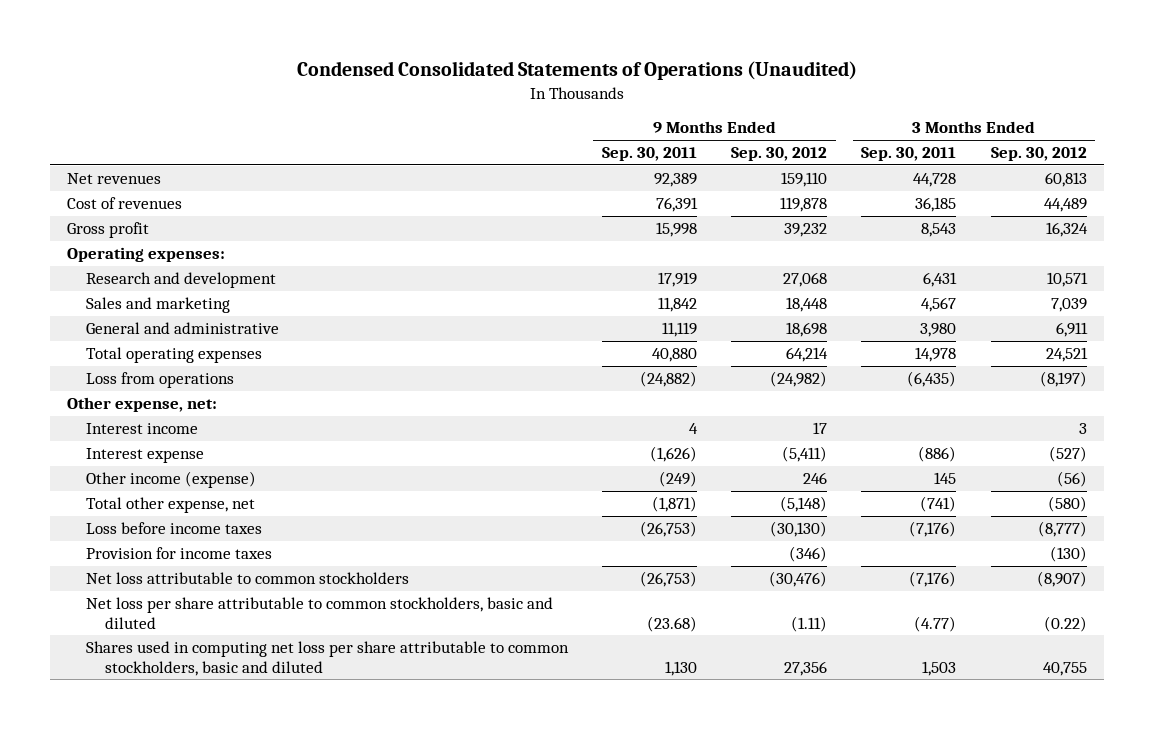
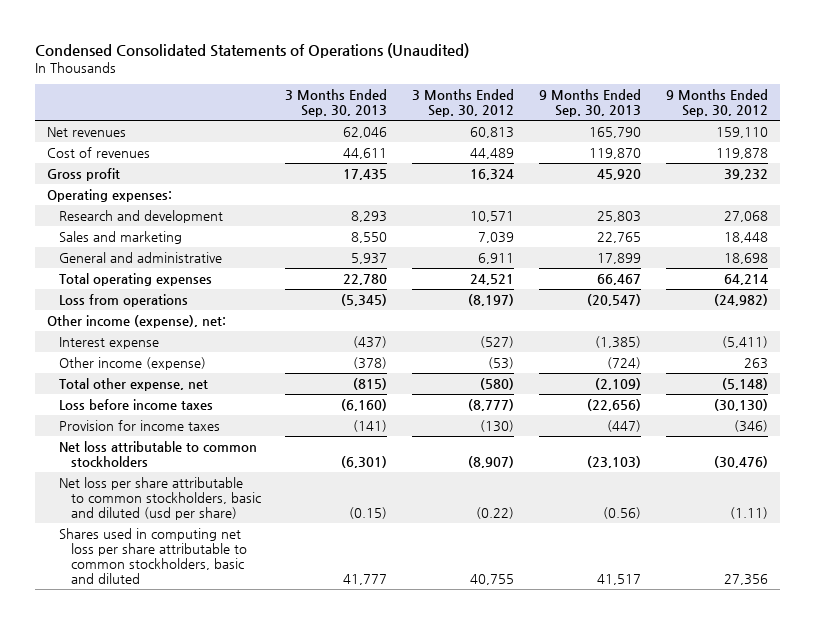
[601,147,697,162] Sep. 30, 2011 -> none
[861,147,957,162] Sep. 30, 2011 -> none
none -> [285,89,388,118] 3 Months Ended Sep. 30, 2013
none -> [538,89,641,118] 9 Months Ended Sep. 30, 2013
[85,423,198,435] Interest income -> none
[66,397,217,413] Other expense, net: -> [47,315,227,329] Other income (expense), net:
[803,472,828,485] 246 -> [743,358,768,370] 263
[1056,471,1087,488] (56) -> [488,357,515,370] (53)
[85,597,553,629] Net loss per share attributable to common stockholders, basic and diluted -> [58,477,261,520] Net loss per share attributable to common stockholders, basic and diluted (usd per share)

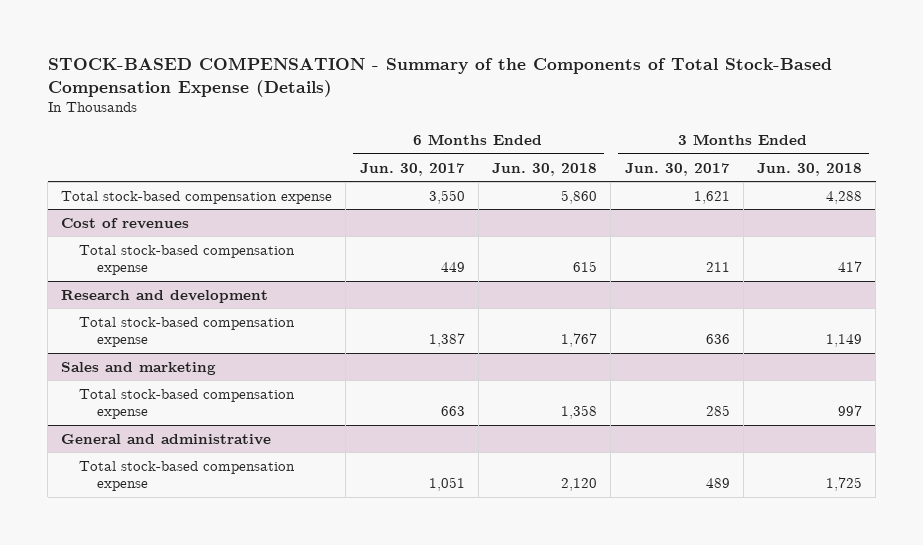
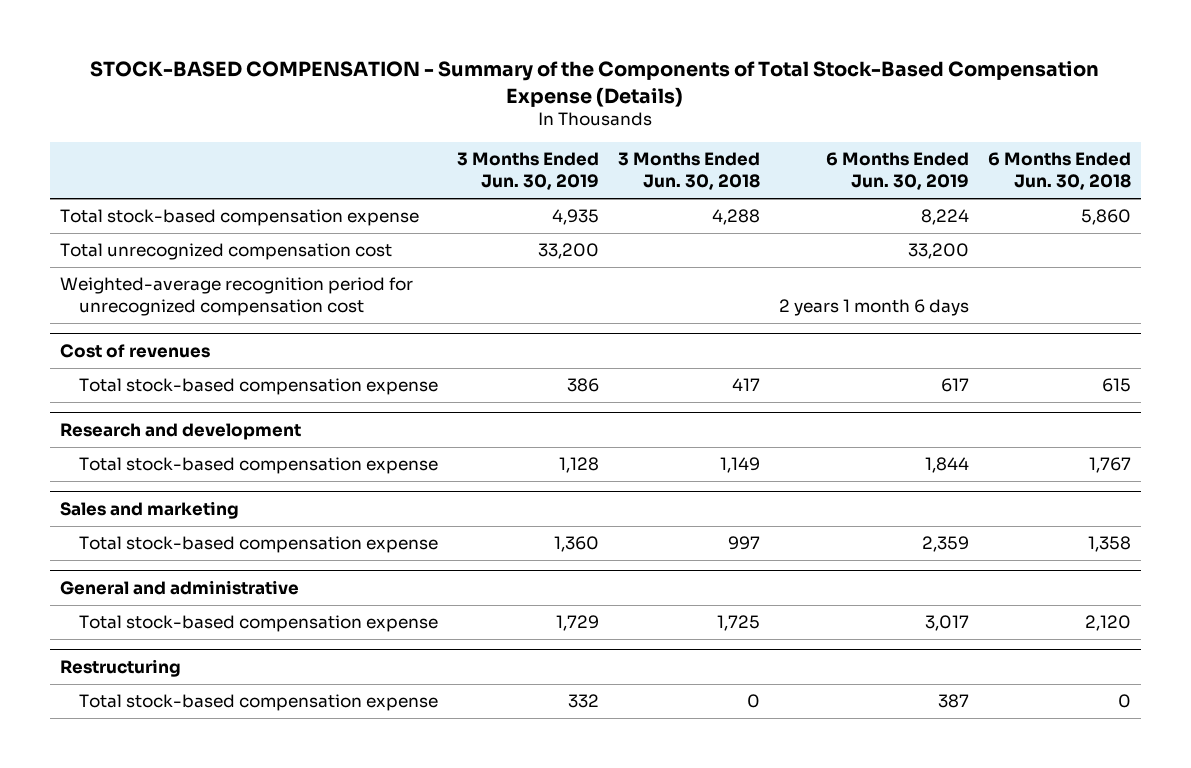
[359,162,465,176] Jun. 30, 2017 -> none
[624,162,730,176] Jun. 30, 2017 -> none
none -> [456,152,599,191] 3 Months Ended Jun. 30, 2019
none -> [825,152,969,191] 6 Months Ended Jun. 30, 2019
none -> [59,243,392,261] Total unrecognized compensation cost
none -> [59,277,413,317] Weighted-average recognition period for unrecognized compensation cost
none -> [59,659,181,678] Restructuring
none -> [78,694,438,712] Total stock-based compensation expense

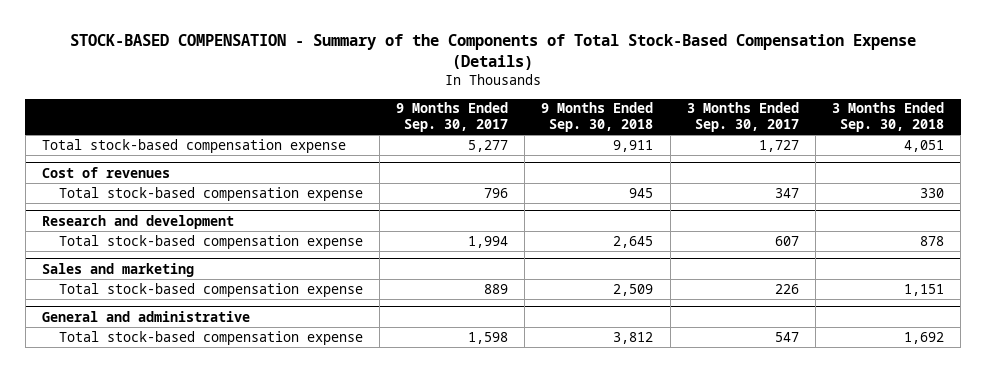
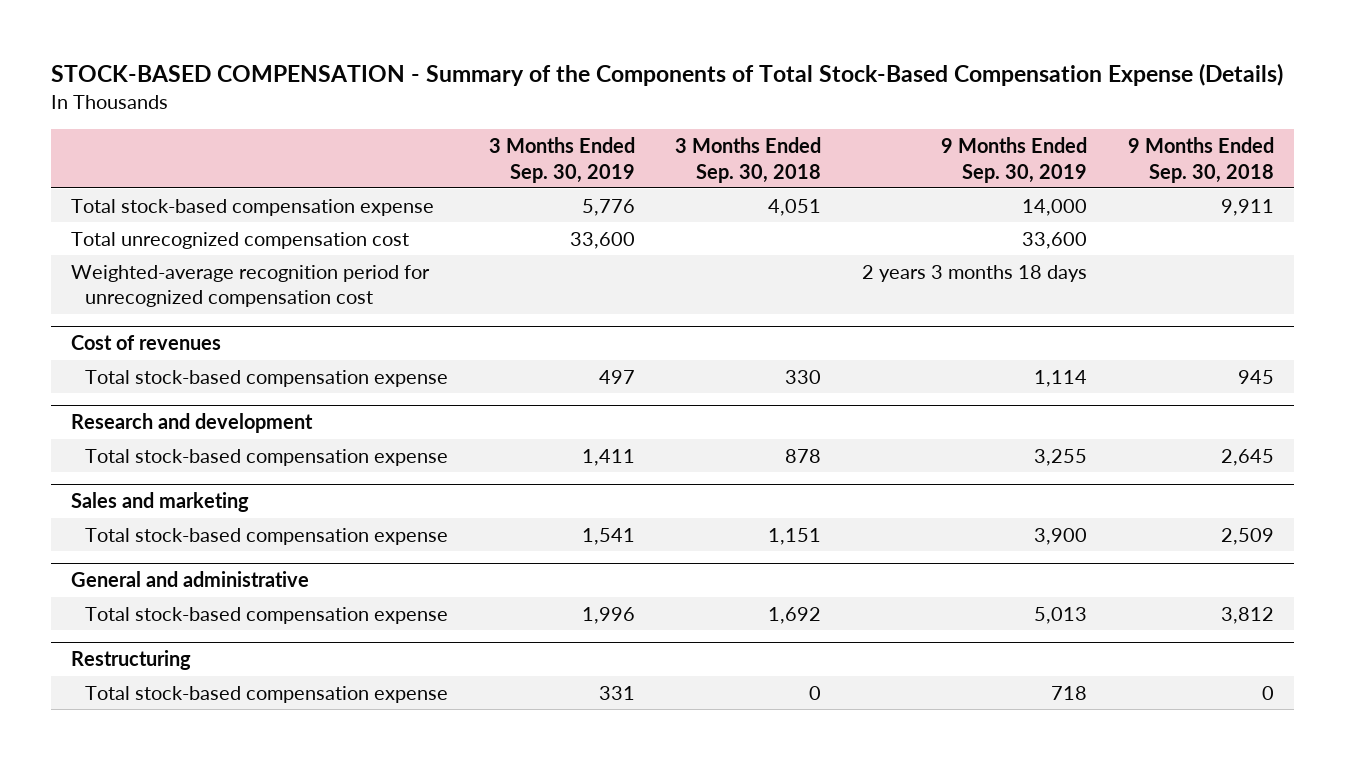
[396,102,509,133] 9 Months Ended Sep. 30, 2017 -> none
[686,102,799,133] 3 Months Ended Sep. 30, 2017 -> none
none -> [488,136,635,183] 3 Months Ended Sep. 30, 2019
none -> [941,136,1088,183] 9 Months Ended Sep. 30, 2019
none -> [71,231,410,249] Total unrecognized compensation cost
none -> [71,264,431,308] Weighted-average recognition period for unrecognized compensation cost
none -> [71,650,192,671] Restructuring
none -> [85,685,449,703] Total stock-based compensation expense

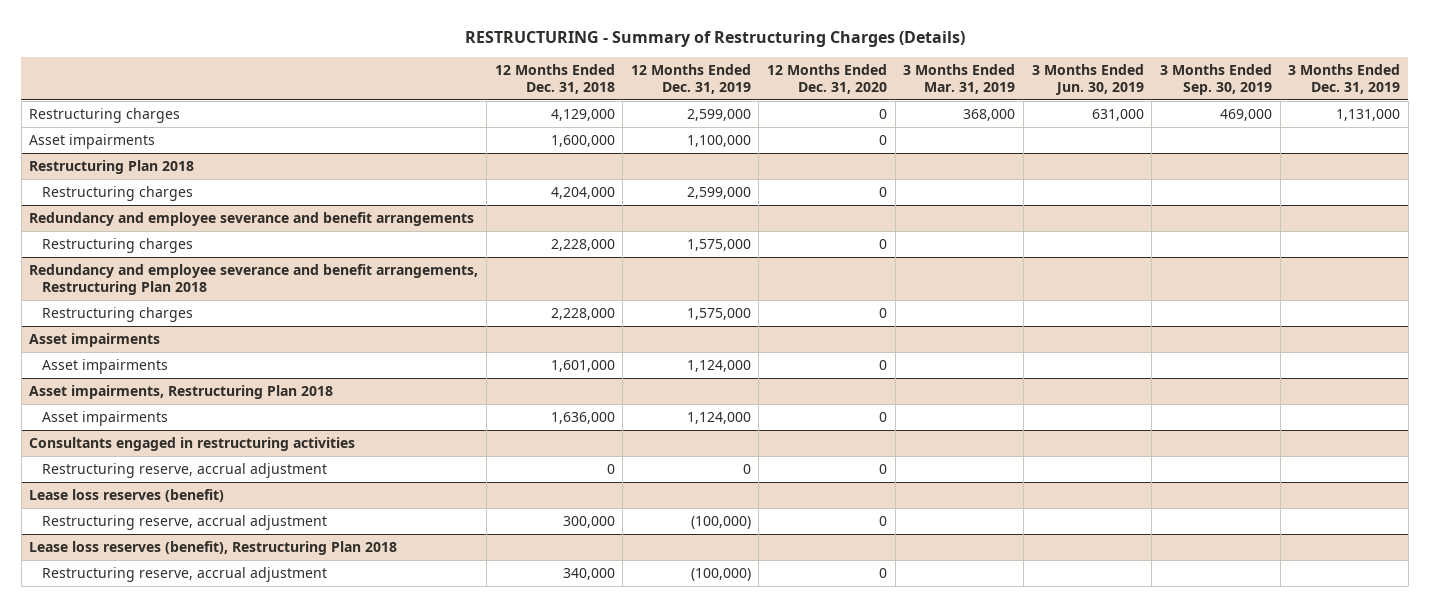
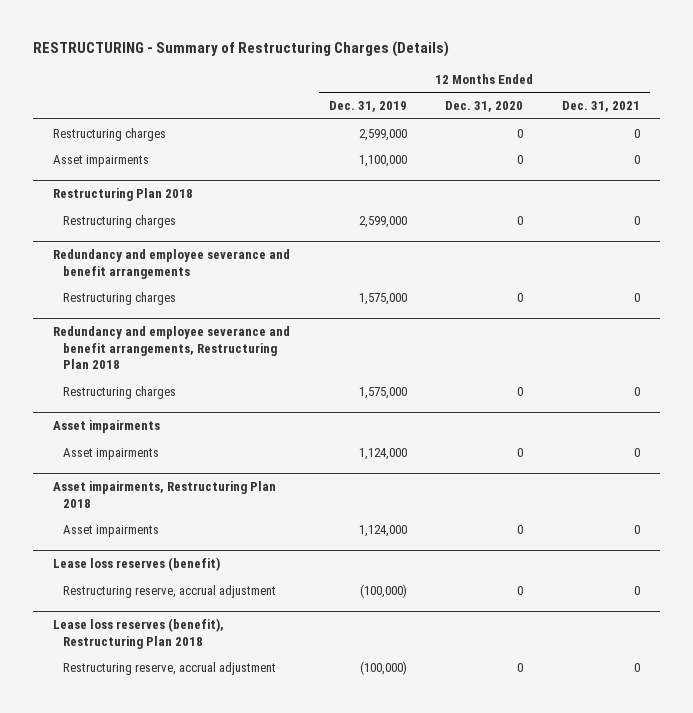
[494,63,615,94] 12 Months Ended Dec. 31, 2018 -> none
[903,63,1016,94] 3 Months Ended Mar. 31, 2019 -> none
[1031,63,1144,95] 3 Months Ended Jun. 30, 2019 -> none
[1159,63,1272,95] 3 Months Ended Sep. 30, 2019 -> none
[1288,63,1401,94] 3 Months Ended Dec. 31, 2019 -> none
none -> [562,101,641,113] Dec. 31, 2021
[29,437,356,452] Consultants engaged in restructuring activities -> none
[42,463,328,479] Restructuring reserve, accrual adjustment -> none

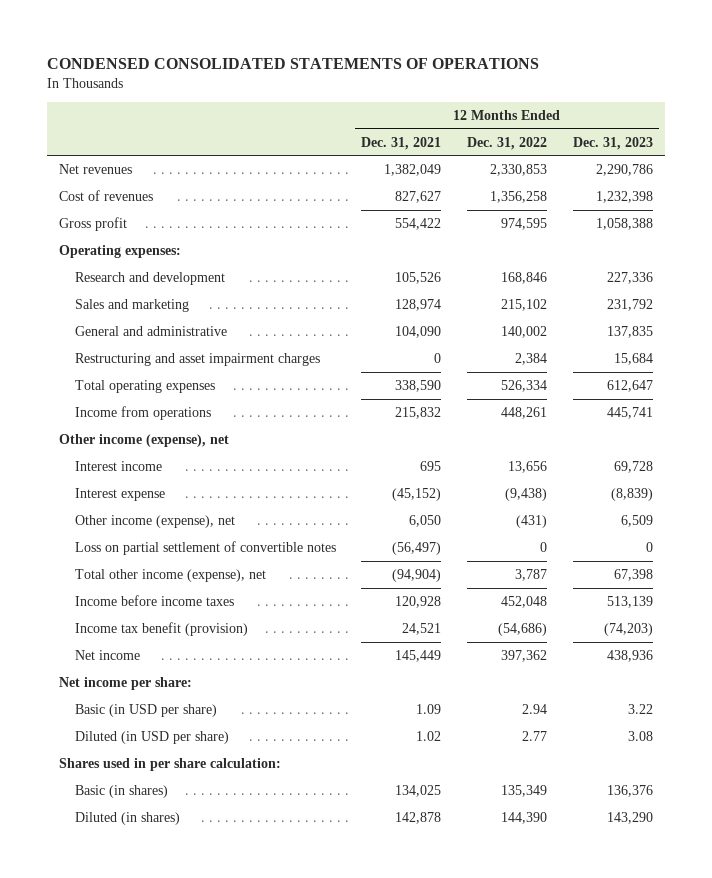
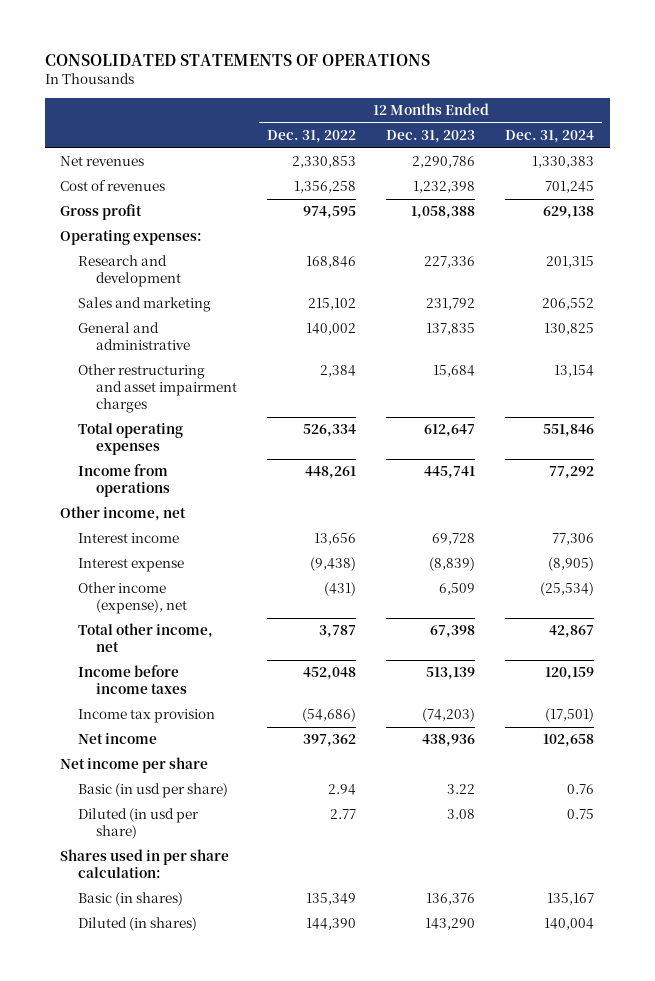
[46,57,539,69] CONDENSED CONSOLIDATED STATEMENTS OF OPERATIONS -> [45,54,431,67] CONSOLIDATED STATEMENTS OF OPERATIONS
[361,136,442,150] Dec. 31, 2021 -> none
none -> [505,130,595,144] Dec. 31, 2024
[74,353,320,367] Restructuring and asset impairment charges -> [78,364,237,414] Other restructuring and asset impairment charges
[59,434,230,448] Other income (expense), net -> [60,506,187,522] Other income, net
[74,541,336,556] Loss on partial settlement of convertible notes -> none
[74,569,266,583] Total other income (expense), net -> [78,623,214,653] Total other income, net
[74,622,248,637] Income tax benefit (provision) -> [78,709,216,724] Income tax provision
[59,677,193,691] Net income per share: -> [60,757,209,774] Net income per share
[74,704,217,718] Basic (in USD per share) -> [78,783,229,799] Basic (in usd per share)
[74,731,229,745] Diluted (in USD per share) -> [78,808,200,840] Diluted (in usd per share)

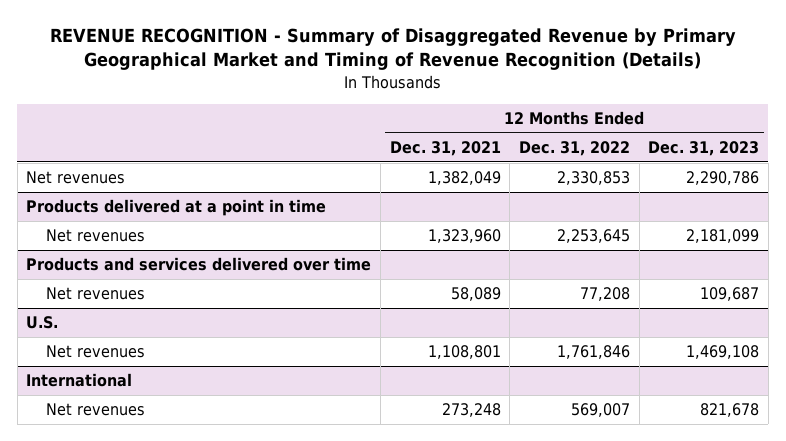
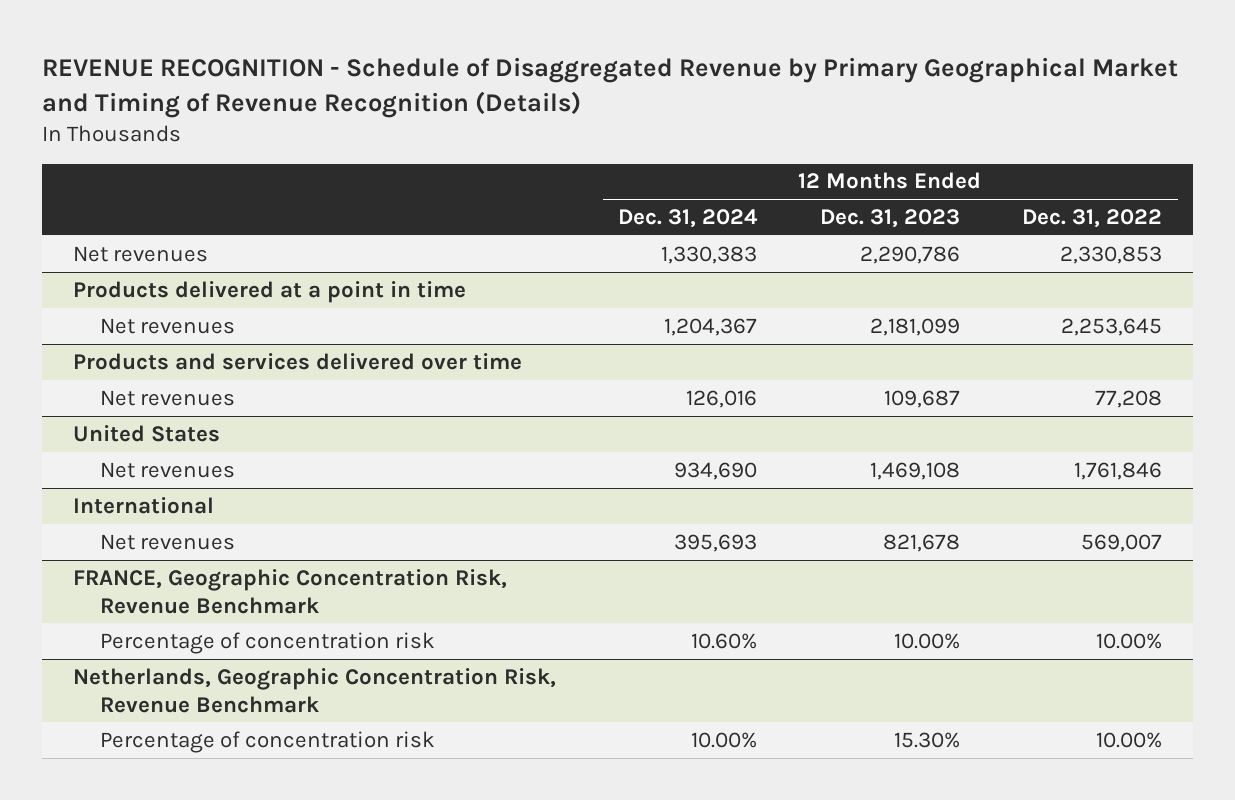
[49,27,736,71] REVENUE RECOGNITION - Summary of Disaggregated Revenue by Primary Geographical Market and Timing of Revenue Recognition (Details) -> [41,57,1178,119] REVENUE RECOGNITION - Schedule of Disaggregated Revenue by Primary Geographical Market and Timing of Revenue Recognition (Details)
[389,141,501,157] Dec. 31, 2021 -> none
none -> [618,208,759,228] Dec. 31, 2024
[26,316,59,330] U.S. -> [72,424,220,442] United States
none -> [72,568,507,614] FRANCE, Geographic Concentration Risk, Revenue Benchmark
none -> [99,631,435,654] Percentage of concentration risk
none -> [72,667,556,713] Netherlands, Geographic Concentration Risk, Revenue Benchmark
none -> [99,730,435,753] Percentage of concentration risk

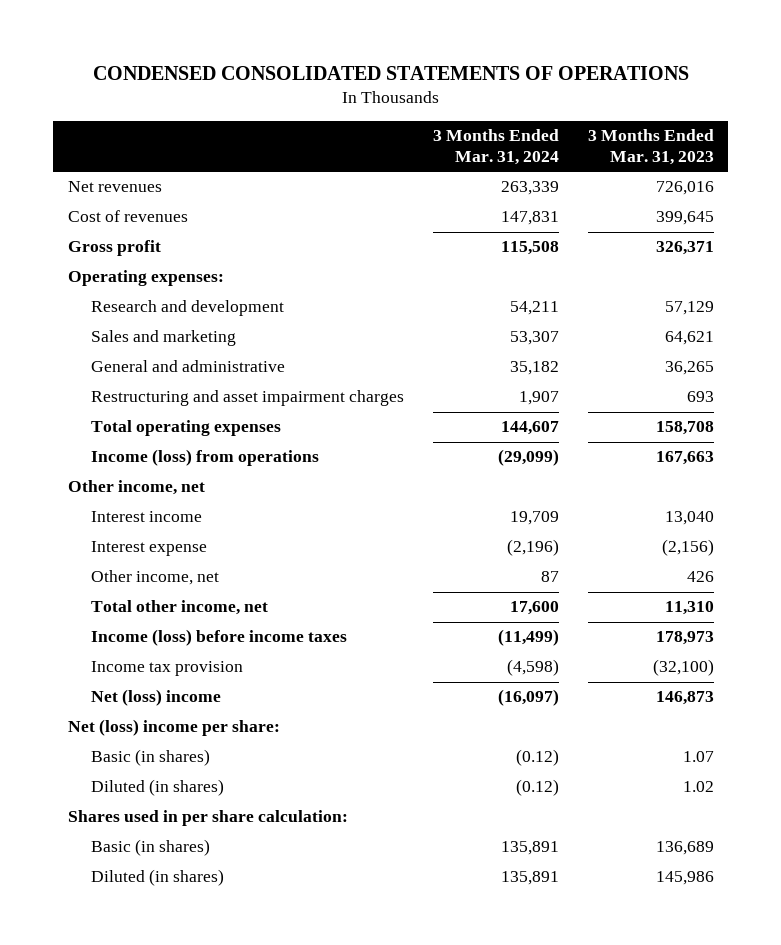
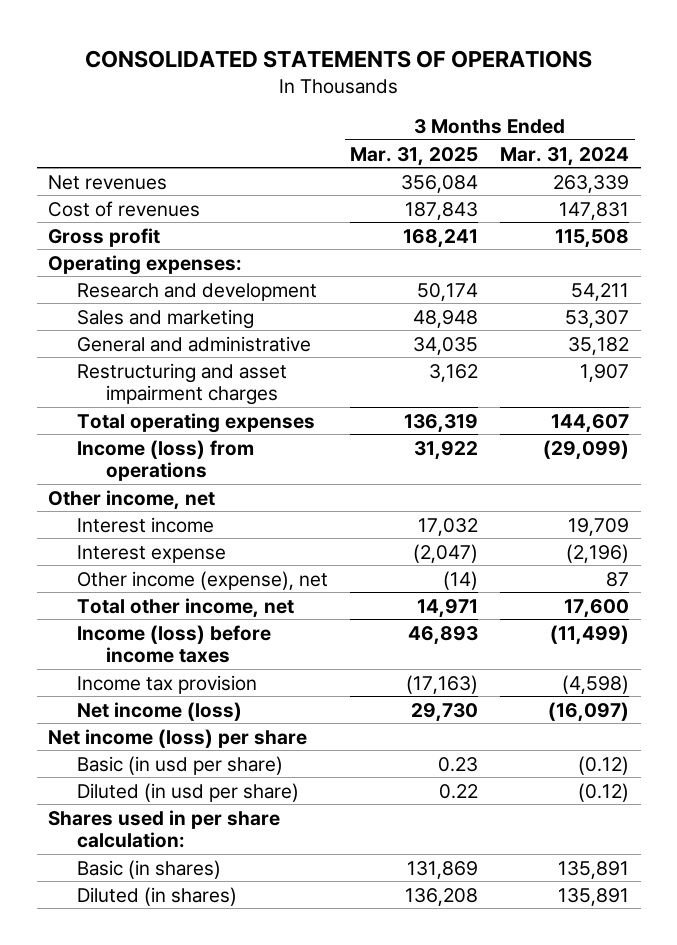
[92,66,689,81] CONDENSED CONSOLIDATED STATEMENTS OF OPERATIONS -> [84,49,592,68] CONSOLIDATED STATEMENTS OF OPERATIONS
[587,129,714,166] 3 Months Ended Mar. 31, 2023 -> none
none -> [350,146,479,166] Mar. 31, 2025
[90,570,219,586] Other income, net -> [76,570,328,590] Other income (expense), net
[90,689,221,707] Net (loss) income -> [76,701,242,721] Net income (loss)
[67,719,280,737] Net (loss) income per share: -> [47,728,307,748] Net income (loss) per share
[90,749,210,767] Basic (in shares) -> [76,755,283,775] Basic (in usd per share)
[90,779,224,797] Diluted (in shares) -> [76,782,299,802] Diluted (in usd per share)

